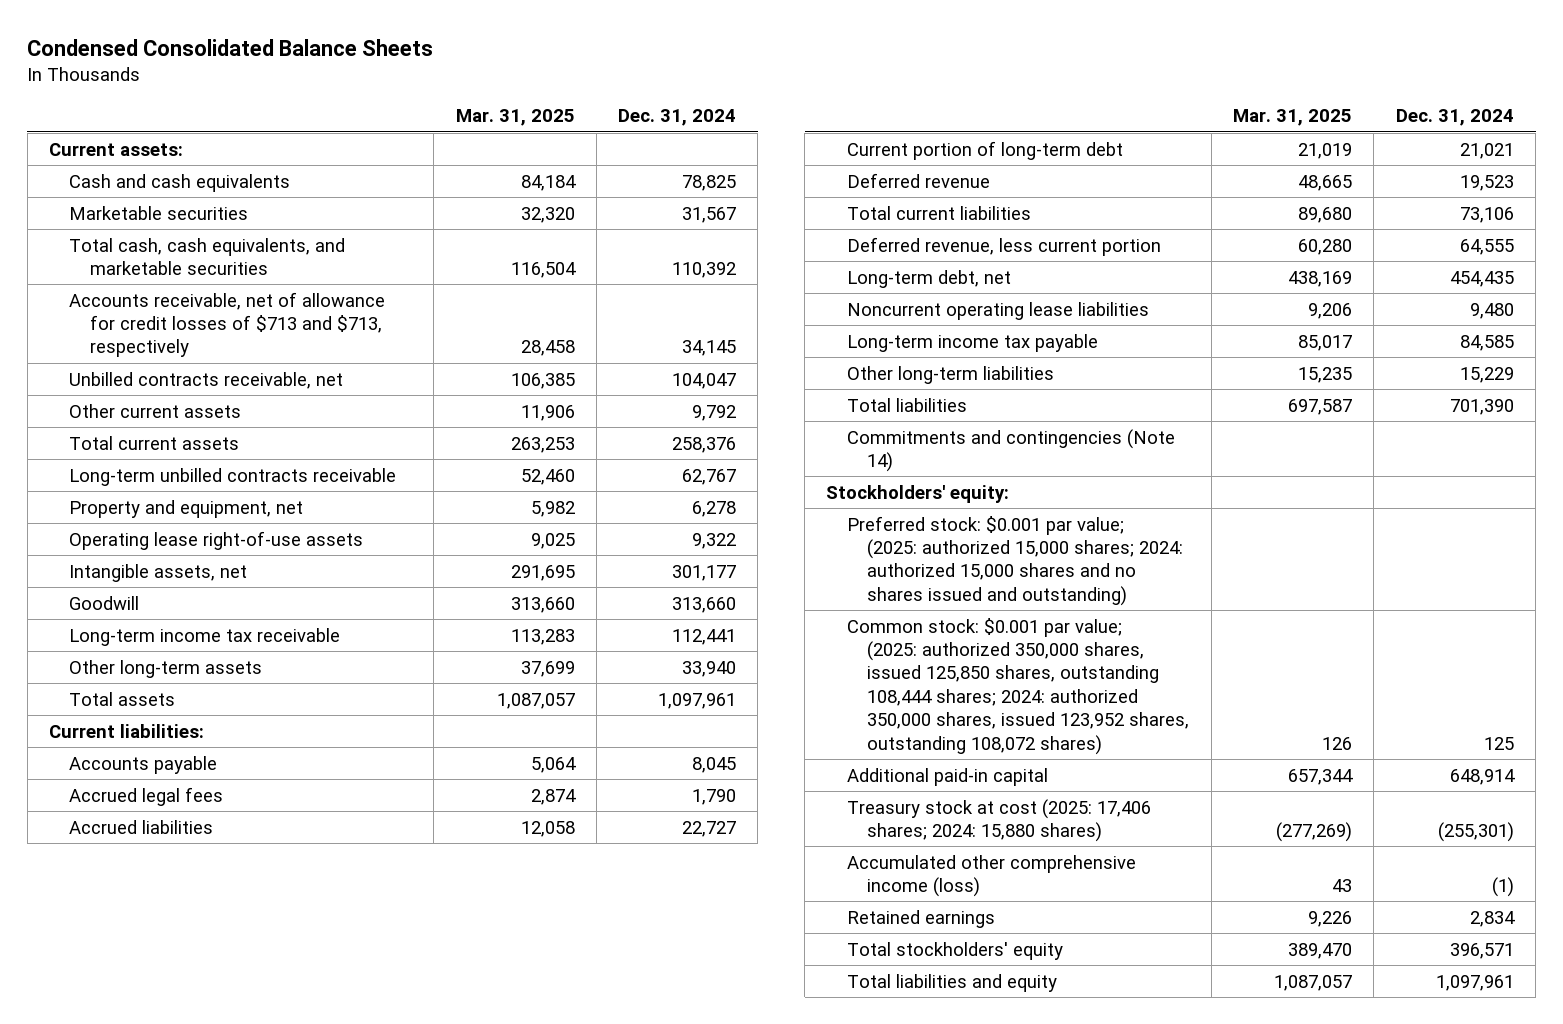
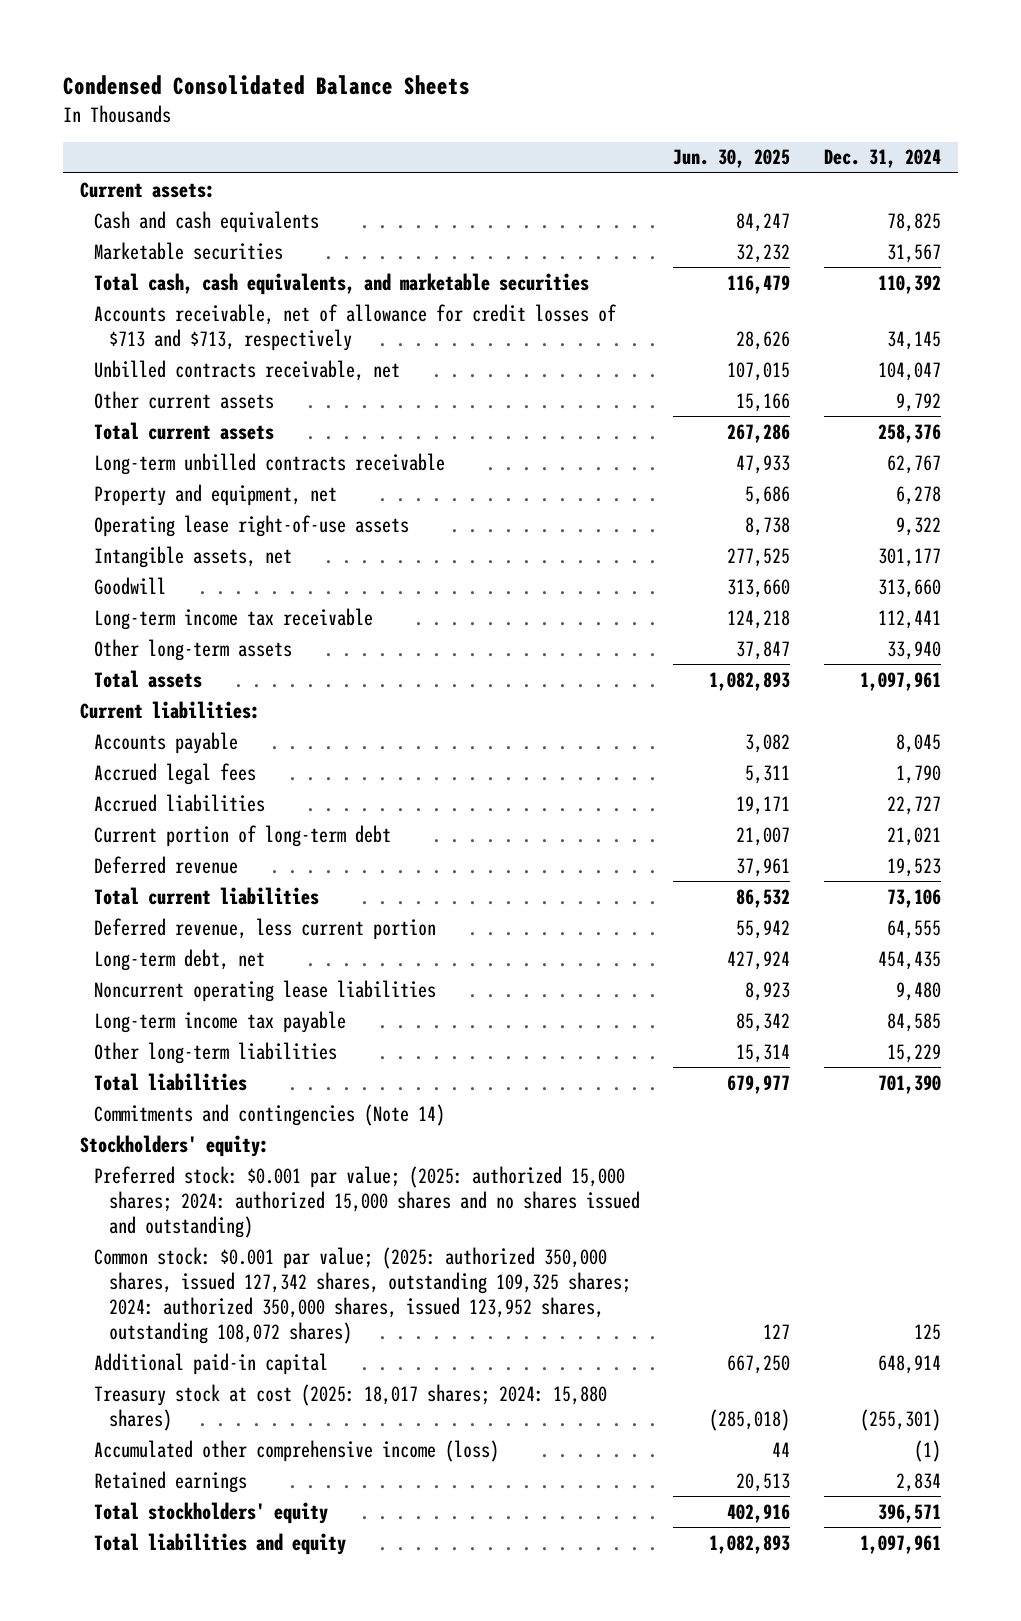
[455,109,575,127] Mar. 31, 2025 -> none
none -> [673,149,791,169] Jun. 30, 2025
[846,617,1190,755] Common stock: $0.001 par value; (2025: authorized 350,000 shares, issued 125,850 shares, outstanding 108,444 shares; 2024: authorized 350,000 shares, issued 123,952 shares, outstanding 108,072 shares) -> [94,1246,631,1344] Common stock: $0.001 par value; (2025: authorized 350,000 shares, issued 127,342 shares, outstanding 109,325 shares; 2024: authorized 350,000 shares, issued 123,952 shares, outstanding 108,072 shares)
[846,798,1151,842] Treasury stock at cost (2025: 17,406 shares; 2024: 15,880 shares) -> [94,1383,608,1431] Treasury stock at cost (2025: 18,017 shares; 2024: 15,880 shares)

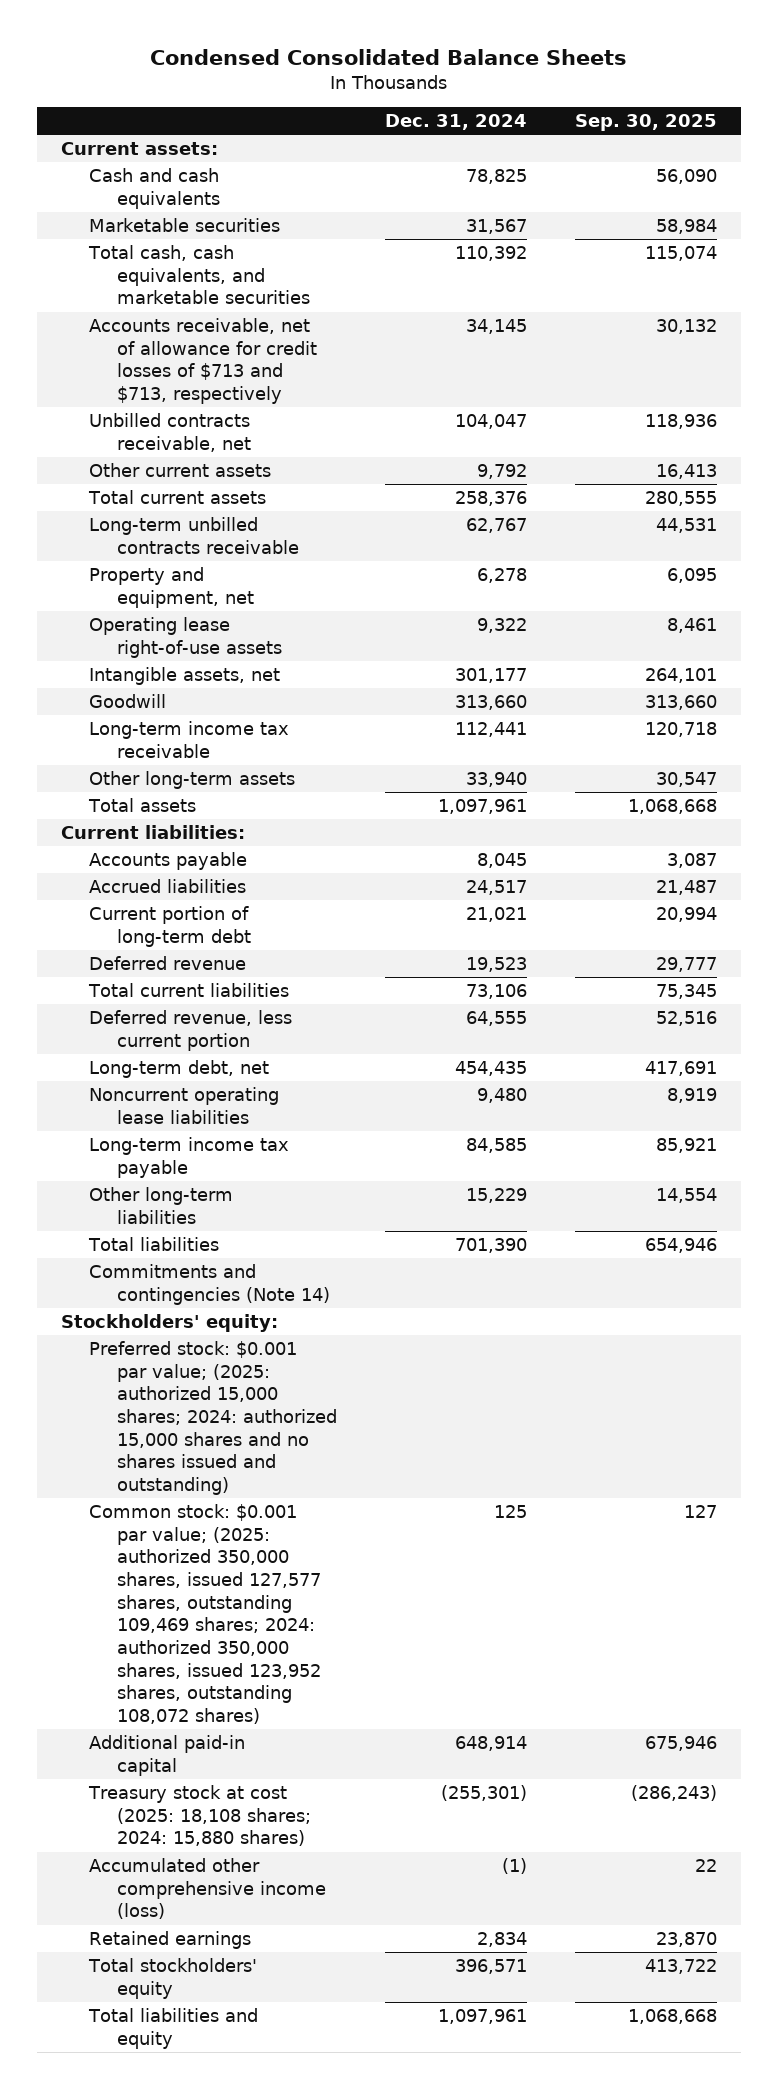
[673,149,791,169] Jun. 30, 2025 -> none
none -> [575,114,718,132] Sep. 30, 2025
[94,762,257,785] Accrued legal fees -> none
[887,795,942,815] 22,727 -> [465,880,527,896] 24,517
[94,1246,631,1344] Common stock: $0.001 par value; (2025: authorized 350,000 shares, issued 127,342 shares, outstanding 109,325 shares; 2024: authorized 350,000 shares, issued 123,952 shares, outstanding 108,072 shares) -> [88,1504,321,1724] Common stock: $0.001 par value; (2025: authorized 350,000 shares, issued 127,577 shares, outstanding 109,469 shares; 2024: authorized 350,000 shares, issued 123,952 shares, outstanding 108,072 shares)
[94,1383,608,1431] Treasury stock at cost (2025: 18,017 shares; 2024: 15,880 shares) -> [87,1785,311,1847] Treasury stock at cost (2025: 18,108 shares; 2024: 15,880 shares)

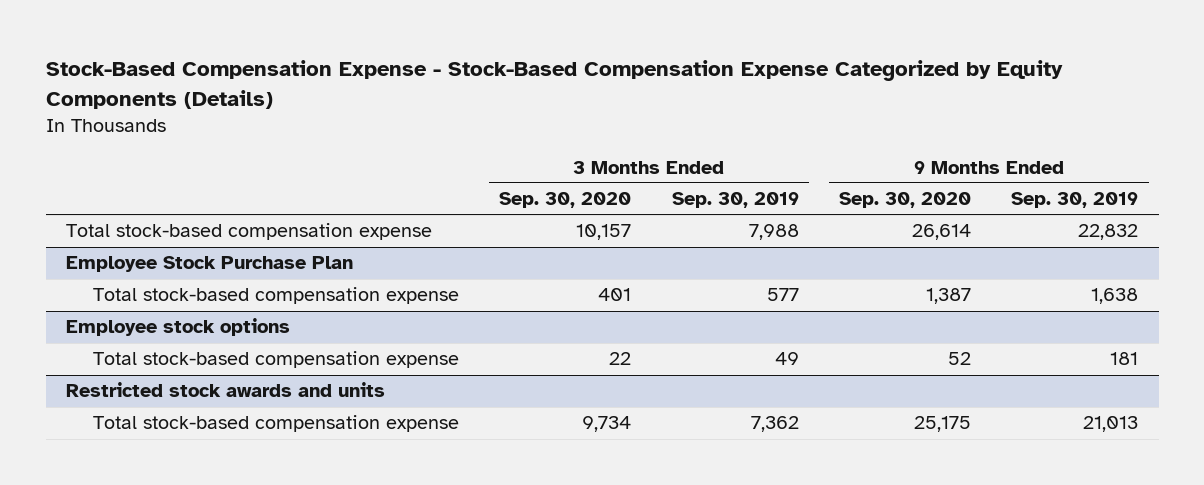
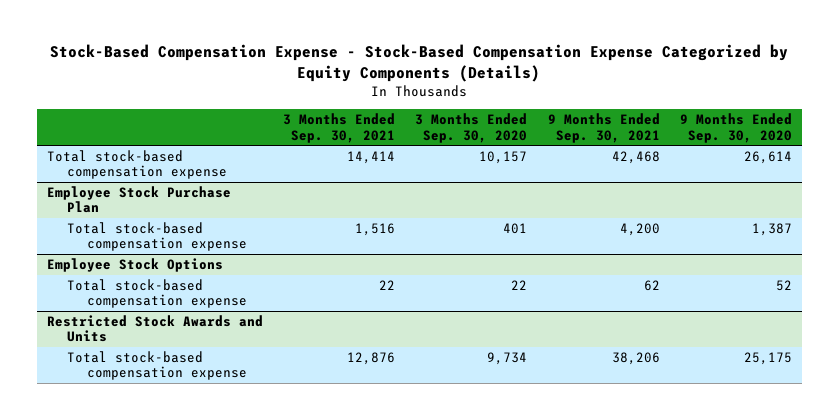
[671,192,799,209] Sep. 30, 2019 -> none
[1011,192,1139,209] Sep. 30, 2019 -> none
none -> [283,113,396,143] 3 Months Ended Sep. 30, 2021
none -> [547,113,660,143] 9 Months Ended Sep. 30, 2021
[66,318,291,337] Employee stock options -> [46,258,223,273] Employee Stock Options
[66,382,386,398] Restricted stock awards and units -> [46,315,263,343] Restricted Stock Awards and Units

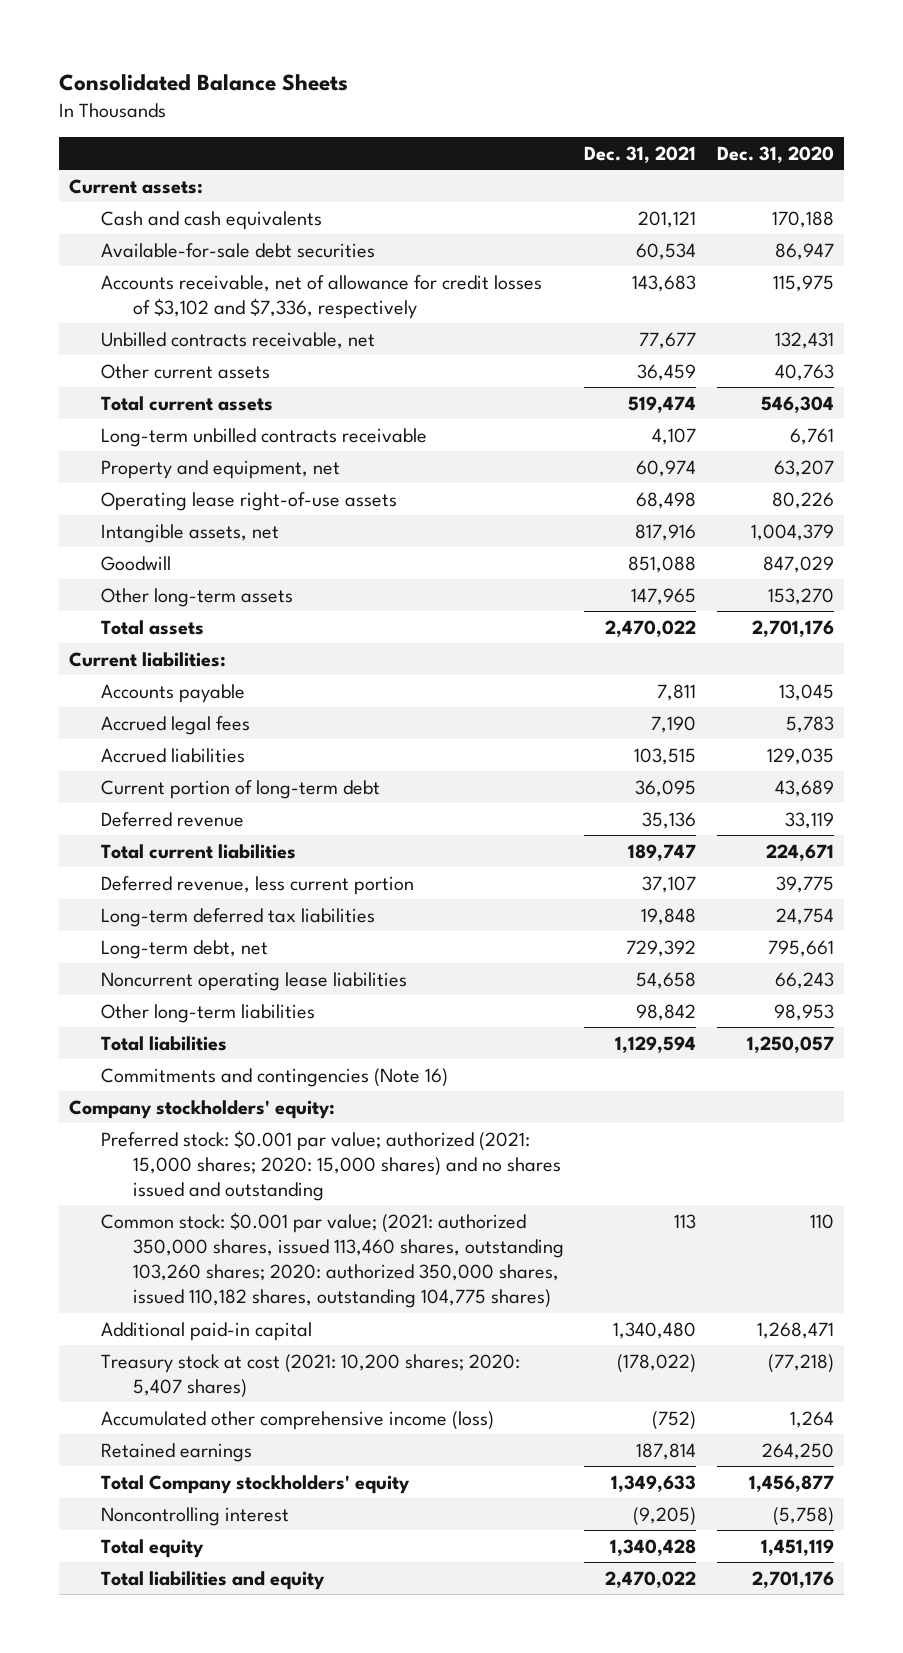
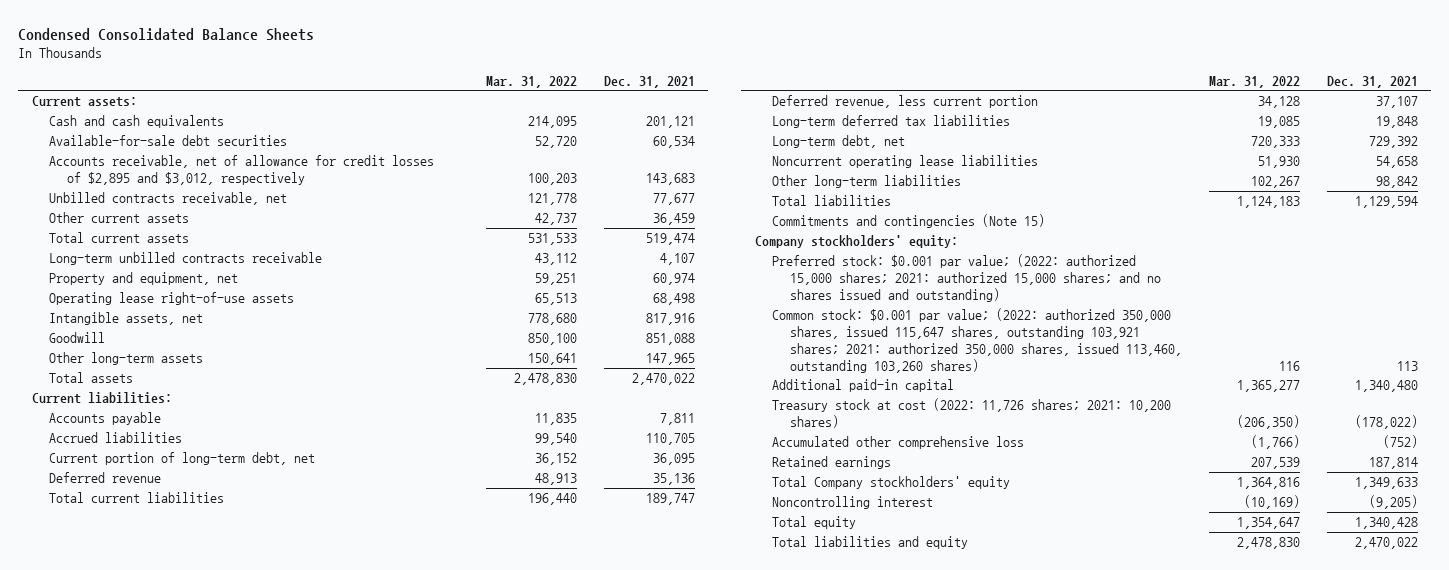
[59,74,349,92] Consolidated Balance Sheets -> [18,28,315,42] Condensed Consolidated Balance Sheets
[716,145,834,163] Dec. 31, 2020 -> none
none -> [485,75,577,88] Mar. 31, 2022
[101,274,543,319] Accounts receivable, net of allowance for credit losses of $3,102 and $7,336, respectively -> [49,155,435,186] Accounts receivable, net of allowance for credit losses of $2,895 and $3,012, respectively
[101,715,251,735] Accrued legal fees -> none
[634,747,697,765] 103,515 -> [645,433,695,446] 110,705
[101,779,381,799] Current portion of long-term debt -> [49,452,316,466] Current portion of long-term debt, net
[101,1067,449,1087] Commitments and contingencies (Note 16) -> [772,214,1046,229] Commitments and contingencies (Note 15)
[101,1129,561,1201] Preferred stock: $0.001 par value; authorized (2021: 15,000 shares; 2020: 15,000 shares) and no shares issued and outstanding -> [772,254,1161,302] Preferred stock: $0.001 par value; (2022: authorized 15,000 shares; 2021: authorized 15,000 shares; and no shares issued and outstanding)
[101,1211,564,1309] Common stock: $0.001 par value; (2021: authorized 350,000 shares, issued 113,460 shares, outstanding 103,260 shares; 2020: authorized 350,000 shares, issued 110,182 shares, outstanding 104,775 shares) -> [772,308,1182,373] Common stock: $0.001 par value; (2022: authorized 350,000 shares, issued 115,647 shares, outstanding 103,921 shares; 2021: authorized 350,000 shares, issued 113,460, outstanding 103,260 shares)
[101,1353,521,1398] Treasury stock at cost (2021: 10,200 shares; 2020: 5,407 shares) -> [772,398,1172,429] Treasury stock at cost (2022: 11,726 shares; 2021: 10,200 shares)
[101,1410,495,1430] Accumulated other comprehensive income (loss) -> [772,436,1025,450] Accumulated other comprehensive loss

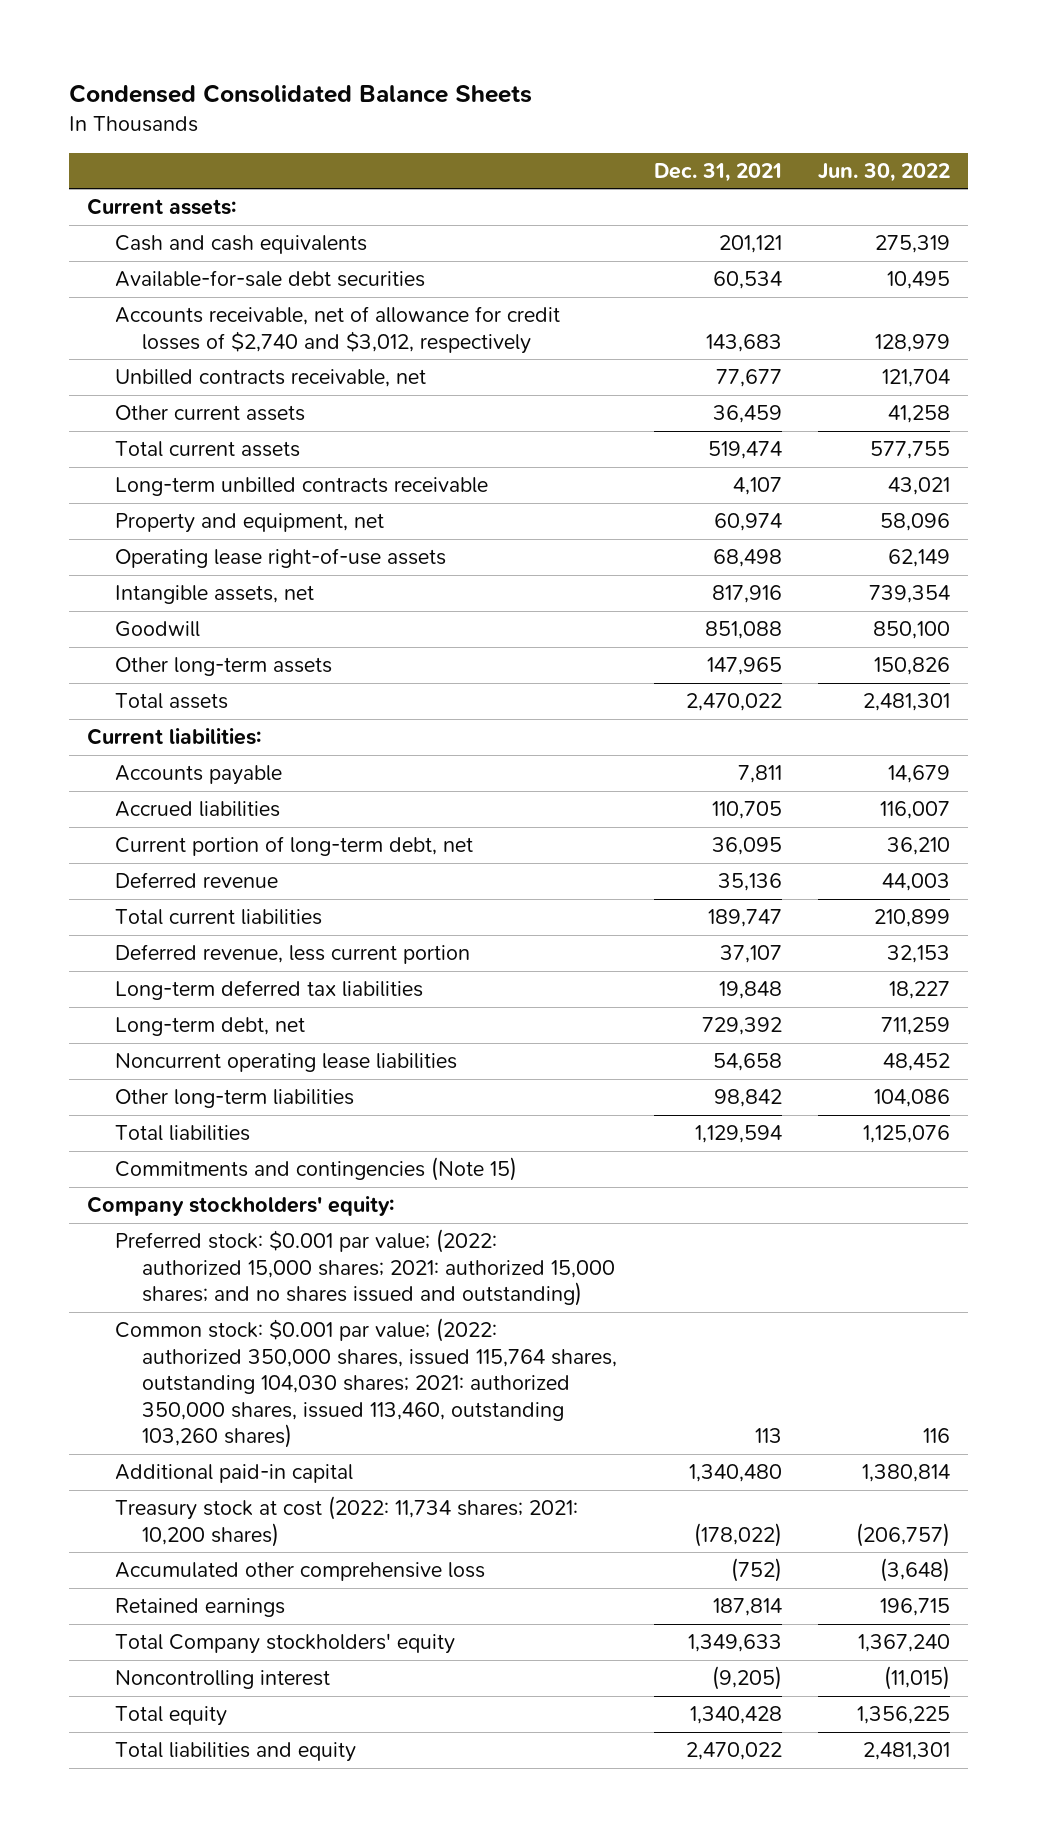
[485,75,577,88] Mar. 31, 2022 -> none
none -> [818,162,951,182] Jun. 30, 2022
[49,155,435,186] Accounts receivable, net of allowance for credit losses of $2,895 and $3,012, respectively -> [114,306,560,354] Accounts receivable, net of allowance for credit losses of $2,740 and $3,012, respectively
[772,308,1182,373] Common stock: $0.001 par value; (2022: authorized 350,000 shares, issued 115,647 shares, outstanding 103,921 shares; 2021: authorized 350,000 shares, issued 113,460, outstanding 103,260 shares) -> [114,1318,617,1449] Common stock: $0.001 par value; (2022: authorized 350,000 shares, issued 115,764 shares, outstanding 104,030 shares; 2021: authorized 350,000 shares, issued 113,460, outstanding 103,260 shares)
[772,398,1172,429] Treasury stock at cost (2022: 11,726 shares; 2021: 10,200 shares) -> [114,1496,578,1547] Treasury stock at cost (2022: 11,734 shares; 2021: 10,200 shares)

